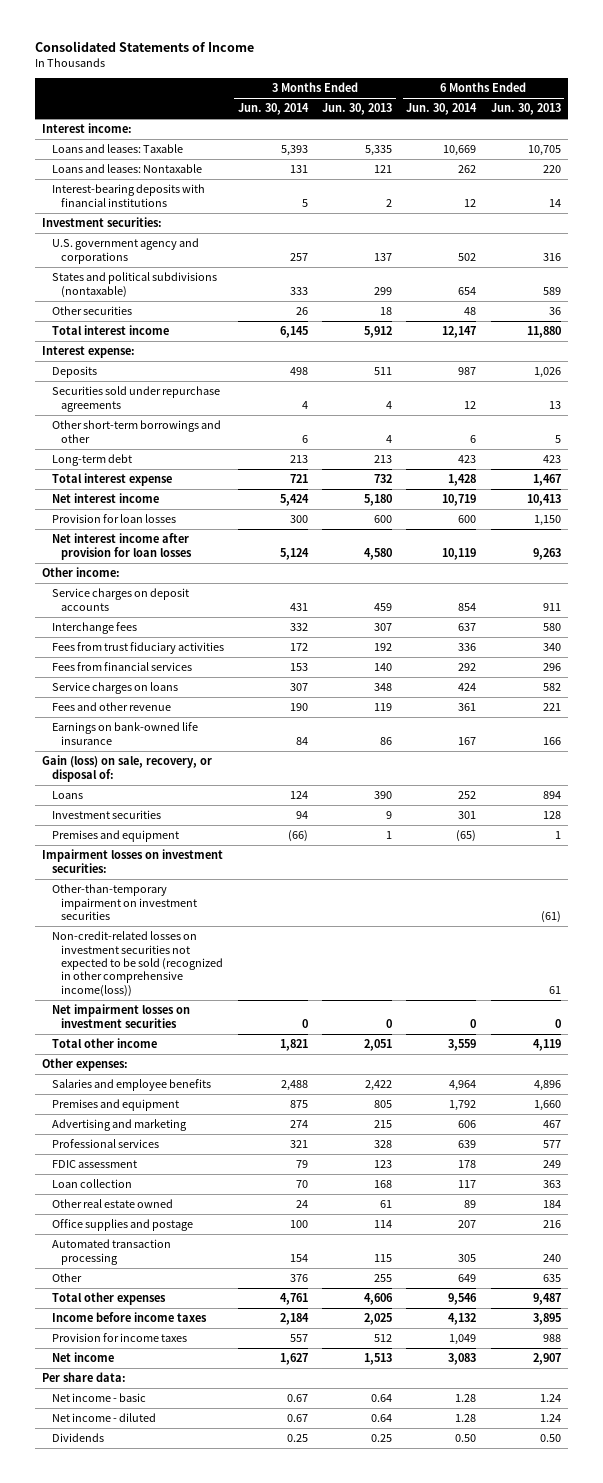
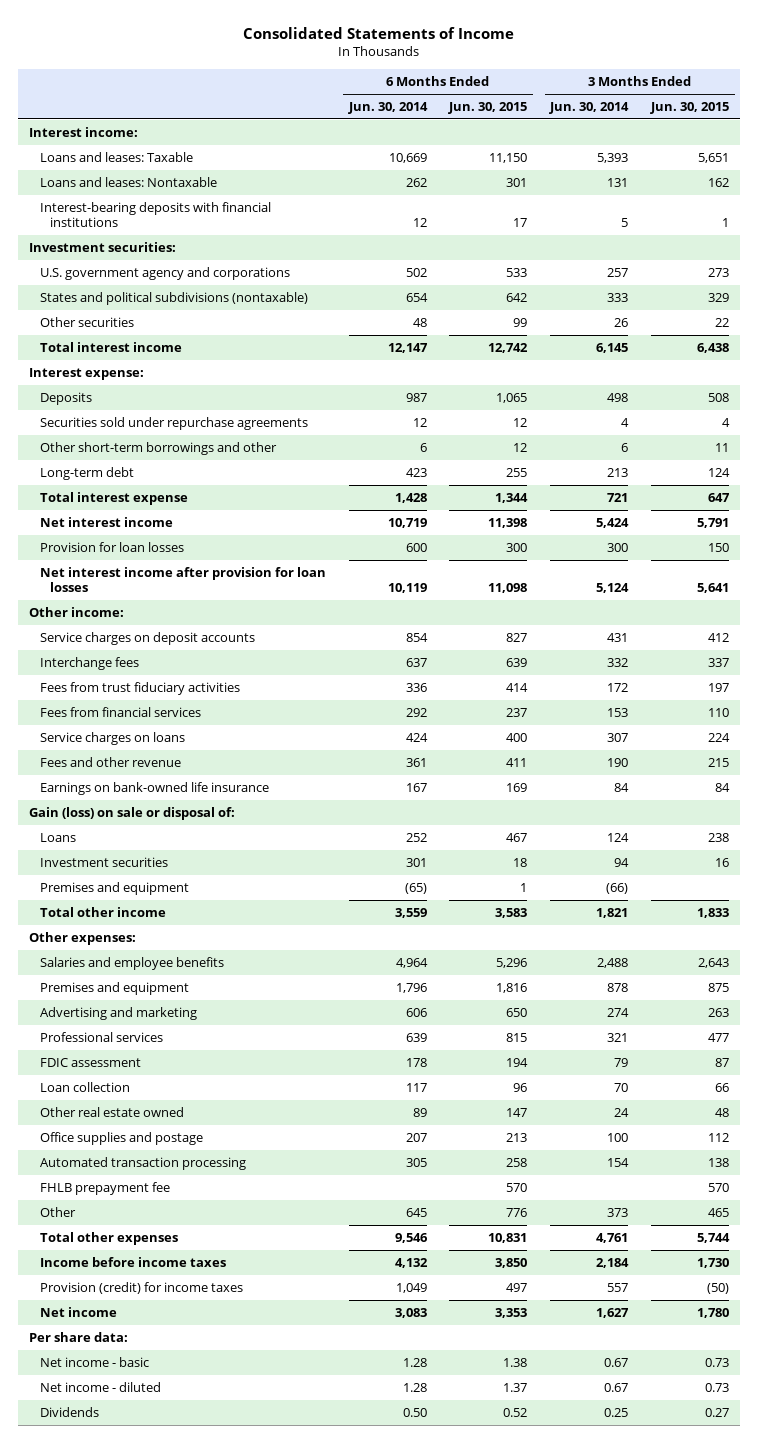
[322,103,393,116] Jun. 30, 2013 -> none
[490,103,561,116] Jun. 30, 2013 -> none
none -> [448,102,528,115] Jun. 30, 2015
none -> [650,102,730,115] Jun. 30, 2015
[42,755,213,782] Gain (loss) on sale, recovery, or disposal of: -> [29,807,236,821] Gain (loss) on sale or disposal of:
[42,849,224,873] Impairment losses on investment securities: -> none
[51,884,198,921] Other-than-temporary impairment on investment securities -> none
[51,931,224,997] Non-credit-related losses on investment securities not expected to be sold (recognized in other comprehensive income(loss)) -> none
[51,1004,190,1028] Net impairment losses on investment securities -> none
[290,1100,309,1109] 875 -> [607,983,629,993] 878
[449,1100,477,1112] 1,792 -> [395,983,427,994] 1,796
none -> [39,1182,170,1196] FHLB prepayment fee
[290,1274,309,1283] 376 -> [607,1208,629,1218] 373
[458,1274,477,1283] 649 -> [405,1208,427,1218] 645
[51,1333,187,1343] Provision for income taxes -> [39,1282,243,1295] Provision (credit) for income taxes

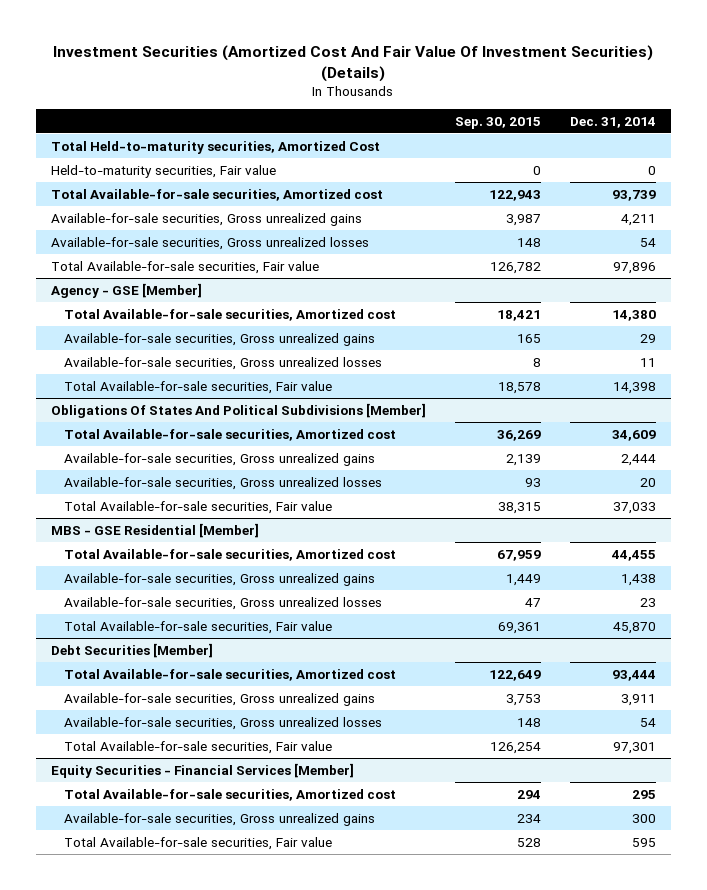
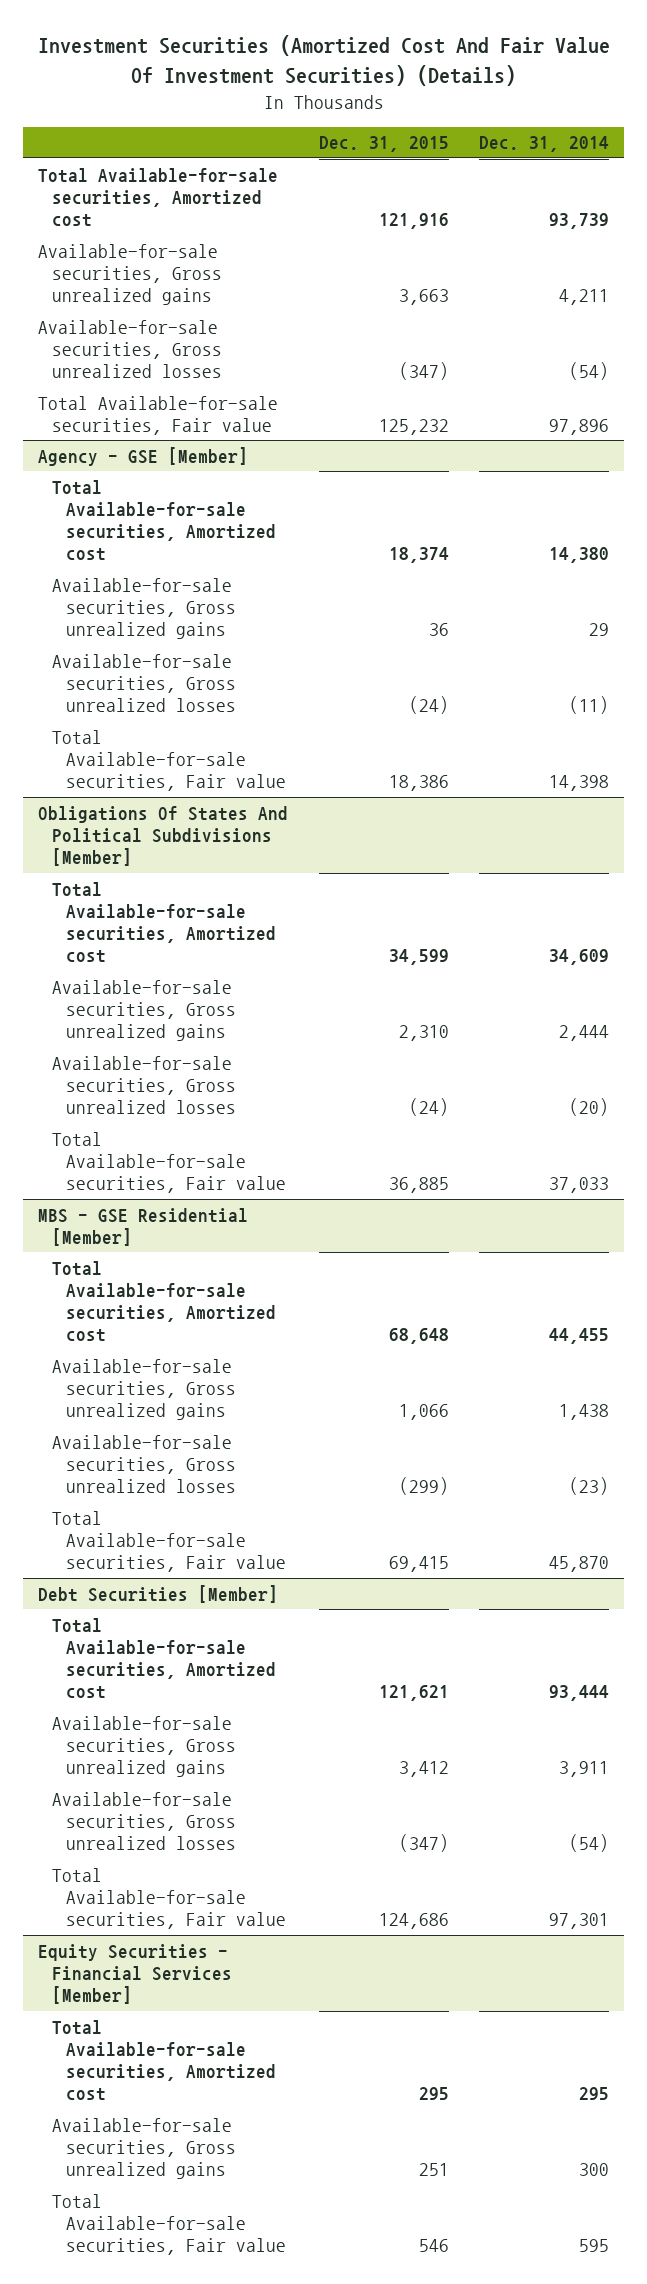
[454,116,541,129] Sep. 30, 2015 -> none
none -> [318,136,449,153] Dec. 31, 2015
[50,140,380,154] Total Held-to-maturity securities, Amortized Cost -> none
[50,164,276,178] Held-to-maturity securities, Fair value -> none
[640,237,657,247] 54 -> [569,362,610,381] (54)
[640,357,657,367] 11 -> [569,696,610,715] (11)
[640,477,657,487] 20 -> [569,1098,610,1117] (20)
[640,597,657,607] 23 -> [569,1477,610,1496] (23)
[640,717,657,727] 54 -> [569,1834,610,1853] (54)

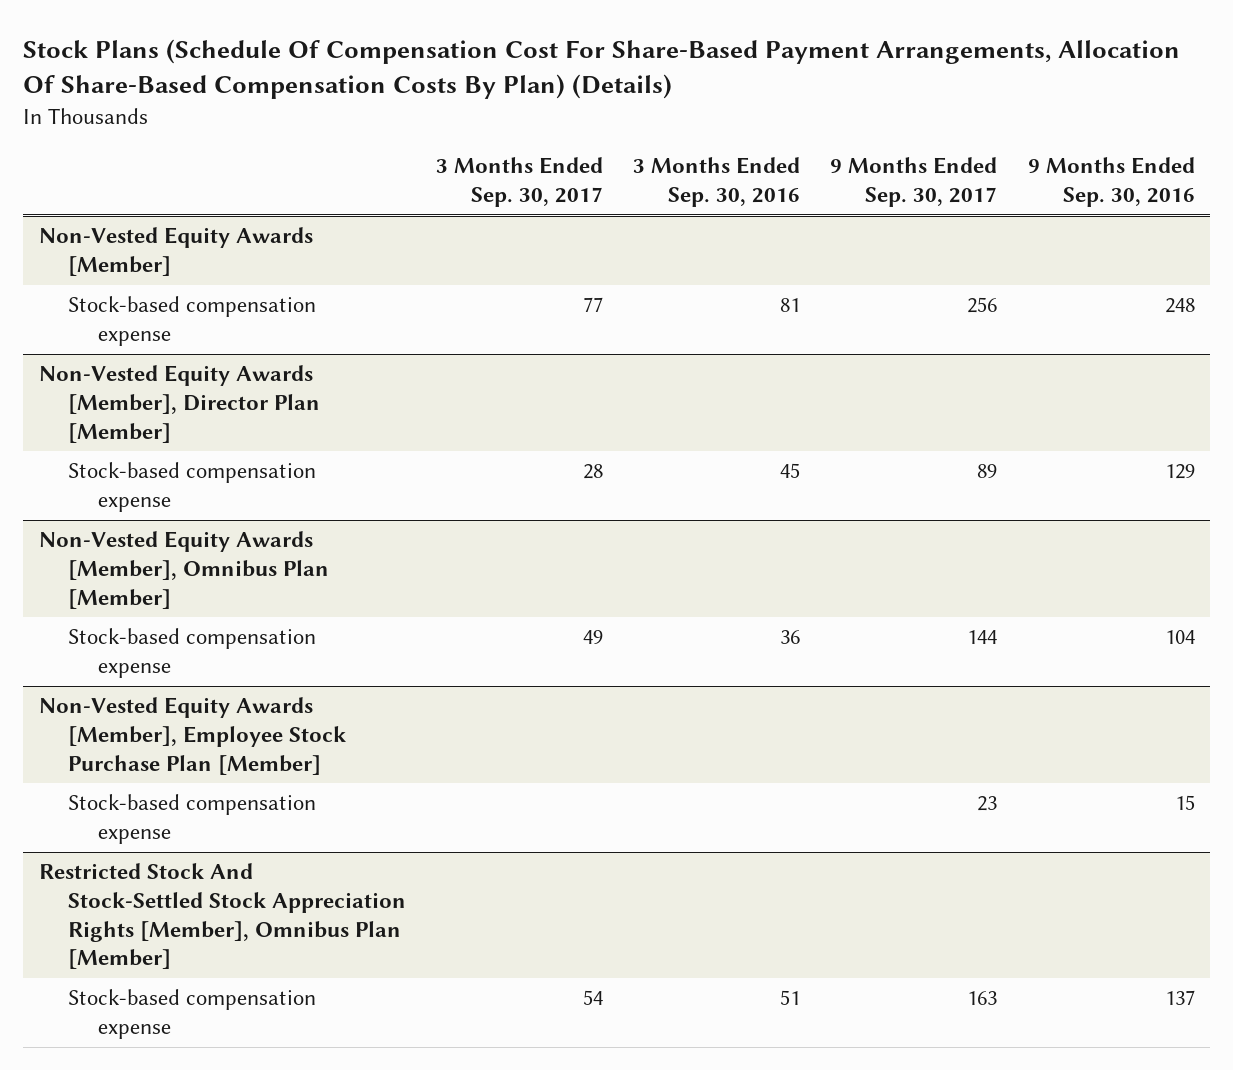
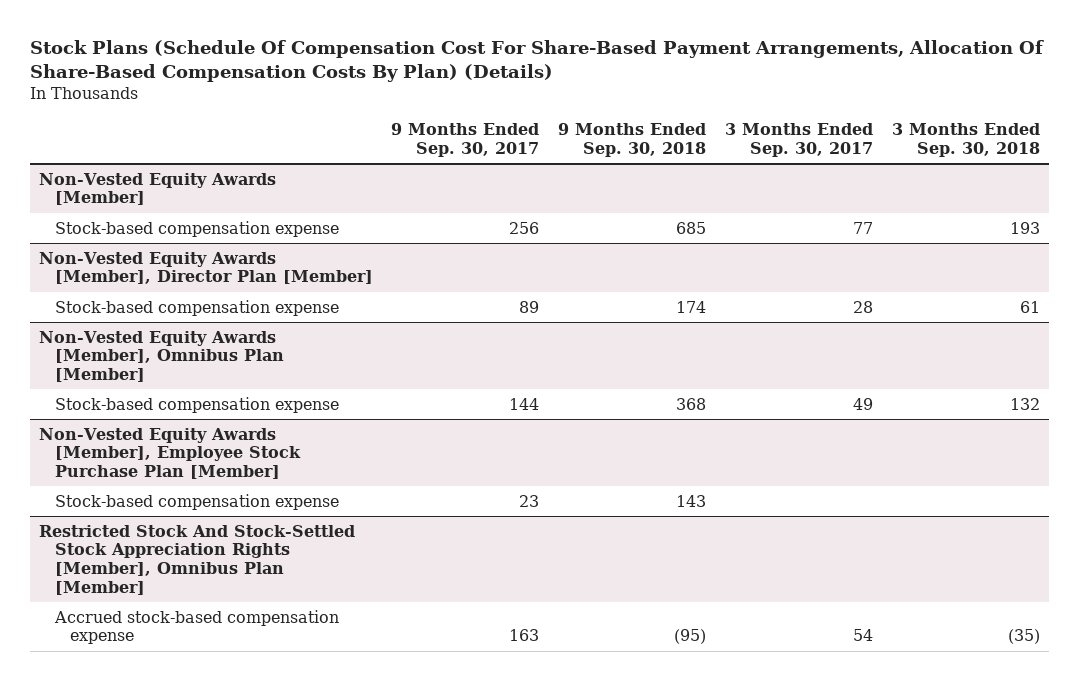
[633,157,801,208] 3 Months Ended Sep. 30, 2016 -> none
[1027,157,1195,208] 9 Months Ended Sep. 30, 2016 -> none
none -> [558,123,707,158] 9 Months Ended Sep. 30, 2018
none -> [891,123,1040,158] 3 Months Ended Sep. 30, 2018
[68,989,317,1039] Stock-based compensation expense -> [53,609,339,645] Accrued stock-based compensation expense

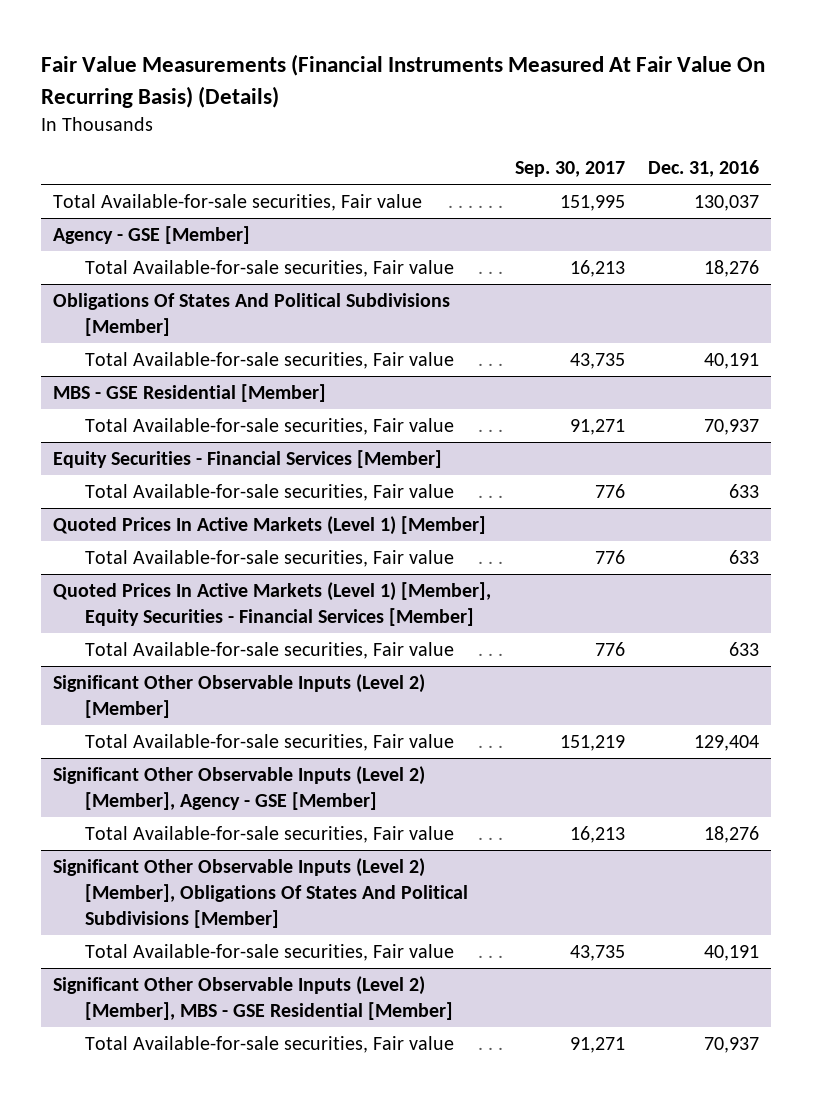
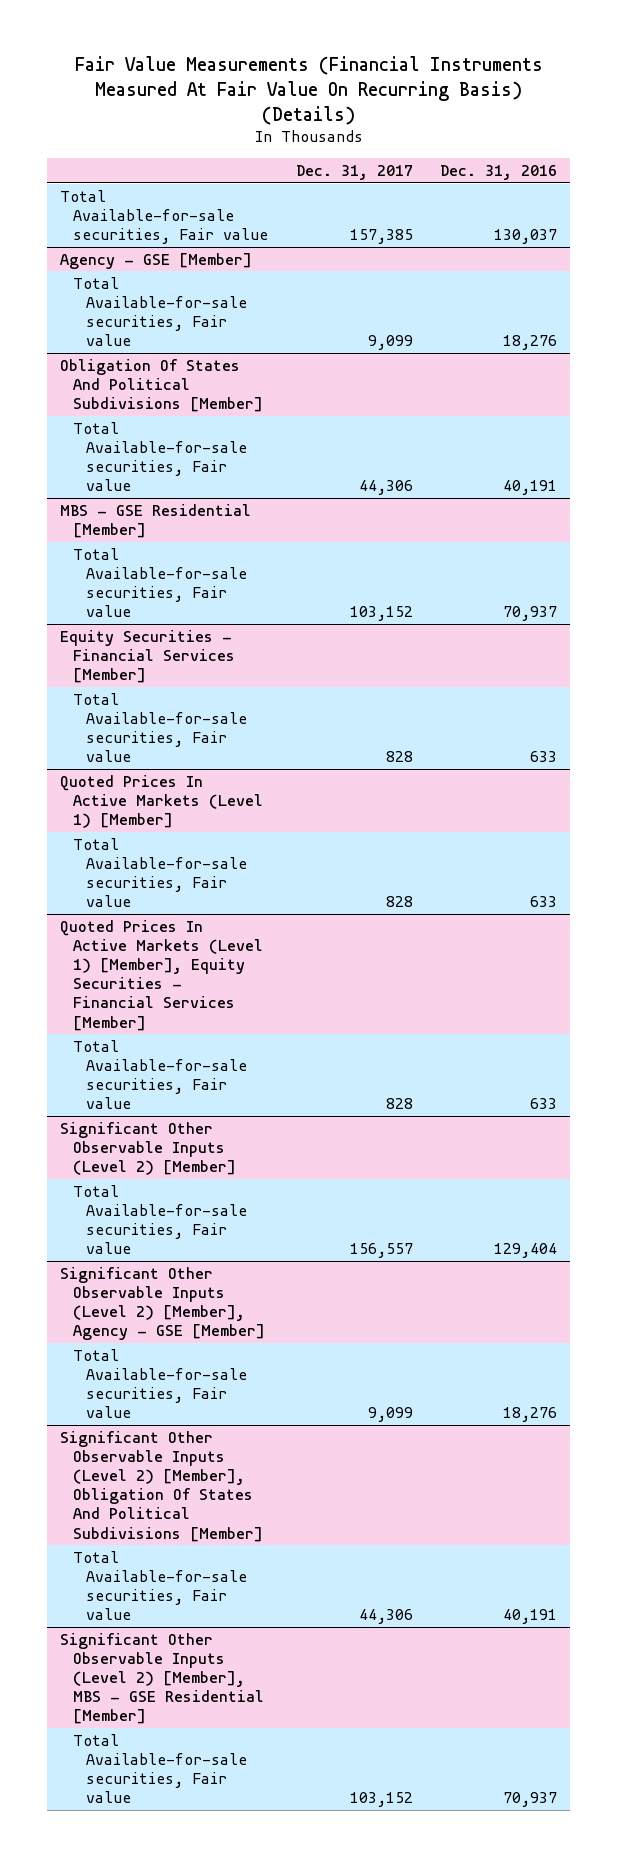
[514,160,625,177] Sep. 30, 2017 -> none
none -> [295,164,413,180] Dec. 31, 2017
[53,293,451,337] Obligations Of States And Political Subdivisions [Member] -> [60,358,264,413] Obligation Of States And Political Subdivisions [Member]
[53,858,468,928] Significant Other Observable Inputs (Level 2) [Member], Obligations Of States And Political Subdivisions [Member] -> [60,1430,264,1542] Significant Other Observable Inputs (Level 2) [Member], Obligation Of States And Political Subdivisions [Member]

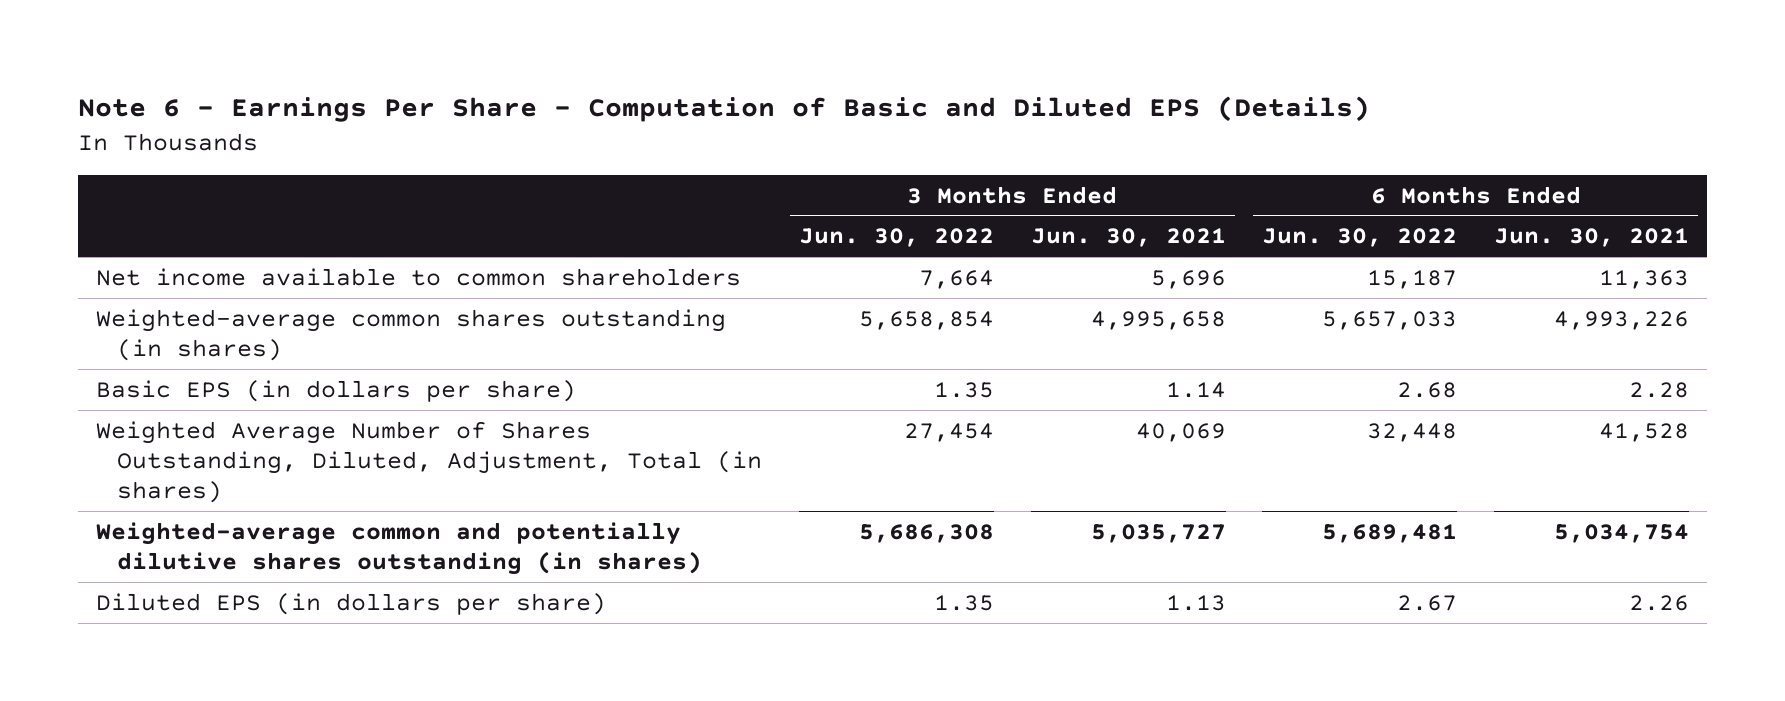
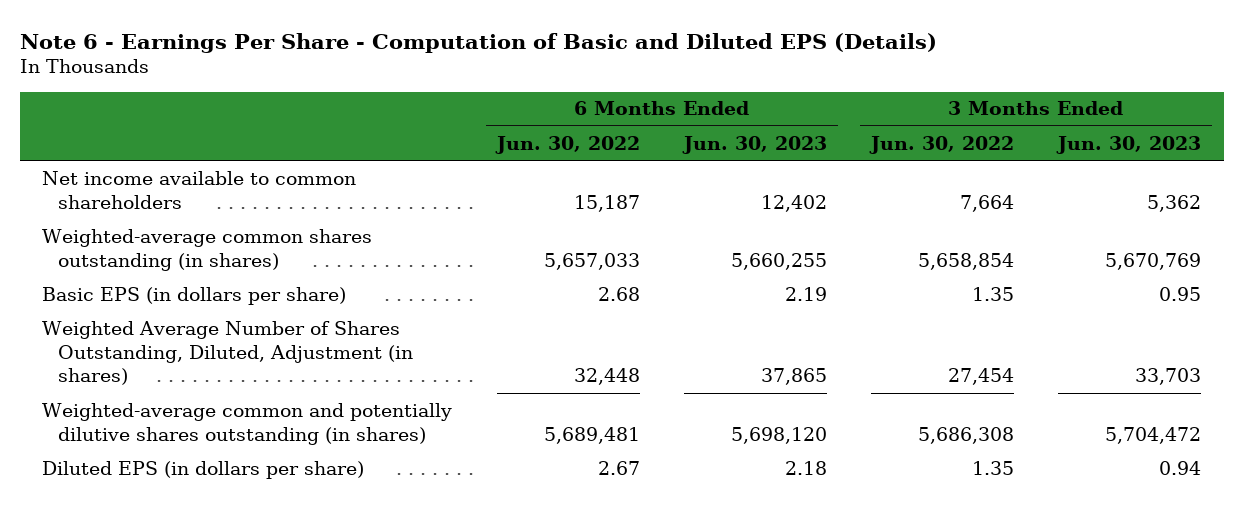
[1030,228,1226,248] Jun. 30, 2021 -> none
[1494,228,1690,248] Jun. 30, 2021 -> none
none -> [681,135,827,154] Jun. 30, 2023
none -> [1056,135,1202,154] Jun. 30, 2023
[96,420,763,503] Weighted Average Number of Shares Outstanding, Diluted, Adjustment, Total (in shares) -> [42,320,413,386] Weighted Average Number of Shares Outstanding, Diluted, Adjustment (in shares)

